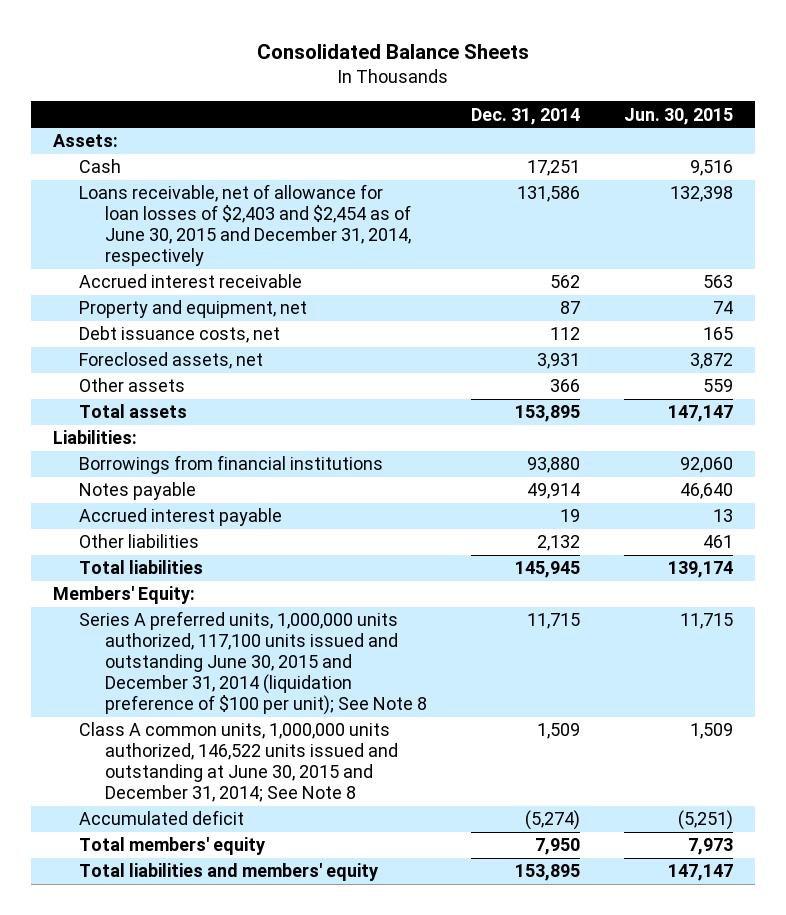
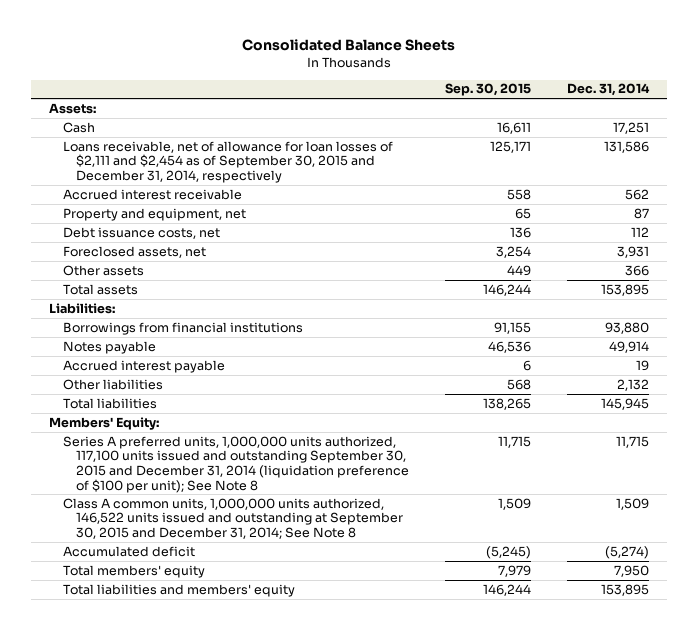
[623,107,733,125] Jun. 30, 2015 -> none
none -> [445,83,532,97] Sep. 30, 2015
[79,184,412,267] Loans receivable, net of allowance for loan losses of $2,403 and $2,454 as of June 30, 2015 and December 31, 2014, respectively -> [62,140,393,184] Loans receivable, net of allowance for loan losses of $2,111 and $2,454 as of September 30, 2015 and December 31, 2014, respectively
[79,611,428,716] Series A preferred units, 1,000,000 units authorized, 117,100 units issued and outstanding June 30, 2015 and December 31, 2014 (liquidation preference of $100 per unit); See Note 8 -> [62,435,410,493] Series A preferred units, 1,000,000 units authorized, 117,100 units issued and outstanding September 30, 2015 and December 31, 2014 (liquidation preference of $100 per unit); See Note 8
[79,722,399,803] Class A common units, 1,000,000 units authorized, 146,522 units issued and outstanding at June 30, 2015 and December 31, 2014; See Note 8 -> [62,497,404,540] Class A common units, 1,000,000 units authorized, 146,522 units issued and outstanding at September 30, 2015 and December 31, 2014; See Note 8

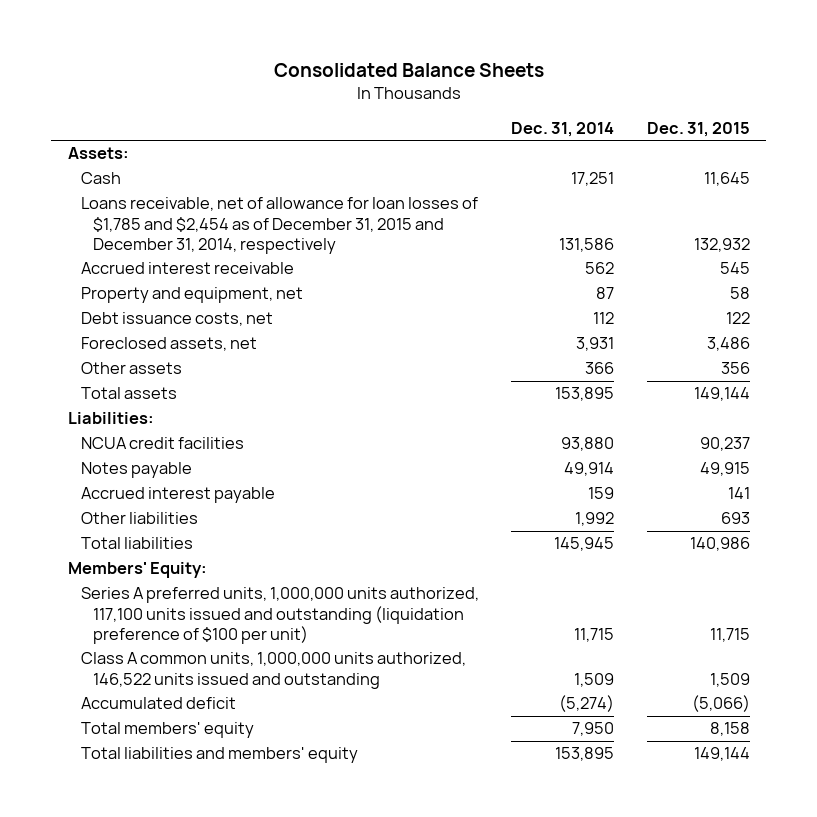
[445,83,532,97] Sep. 30, 2015 -> none
none -> [646,121,750,137] Dec. 31, 2015
[62,140,393,184] Loans receivable, net of allowance for loan losses of $2,111 and $2,454 as of September 30, 2015 and December 31, 2014, respectively -> [80,197,478,254] Loans receivable, net of allowance for loan losses of $1,785 and $2,454 as of December 31, 2015 and December 31, 2014, respectively
[62,321,303,335] Borrowings from financial institutions -> [80,437,244,450] NCUA credit facilities
[636,359,650,371] 19 -> [588,487,615,500] 159
[617,378,650,391] 2,132 -> [575,512,615,527] 1,992
[62,435,410,493] Series A preferred units, 1,000,000 units authorized, 117,100 units issued and outstanding September 30, 2015 and December 31, 2014 (liquidation preference of $100 per unit); See Note 8 -> [80,587,479,644] Series A preferred units, 1,000,000 units authorized, 117,100 units issued and outstanding (liquidation preference of $100 per unit)
[62,497,404,540] Class A common units, 1,000,000 units authorized, 146,522 units issued and outstanding at September 30, 2015 and December 31, 2014; See Note 8 -> [80,652,466,689] Class A common units, 1,000,000 units authorized, 146,522 units issued and outstanding

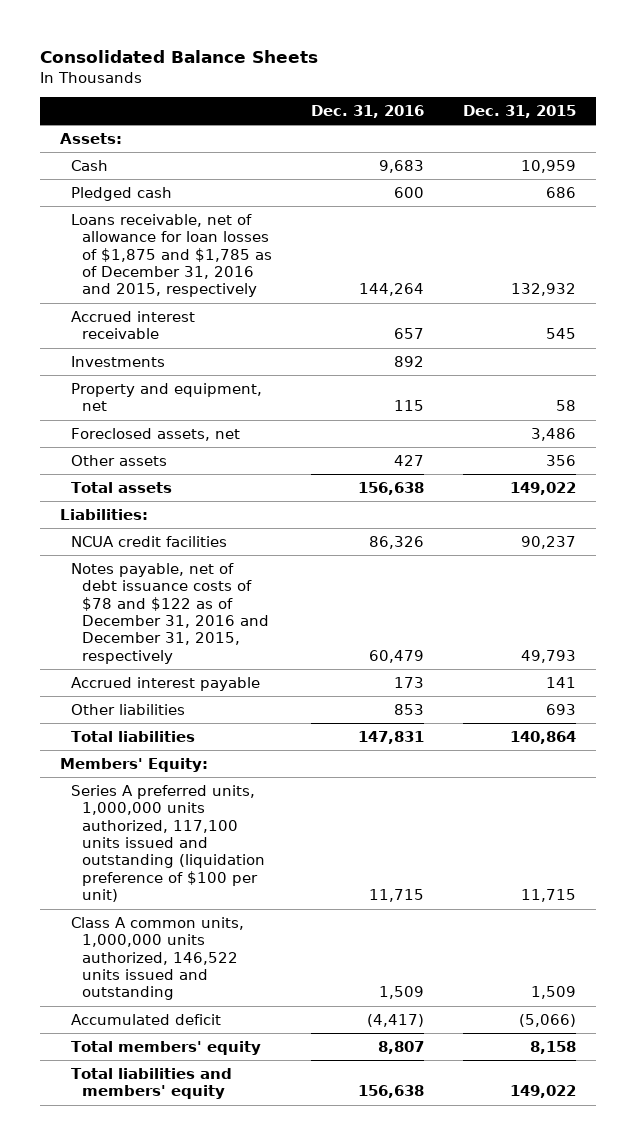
[511,121,615,137] Dec. 31, 2014 -> none
none -> [311,104,425,118] Dec. 31, 2016
[703,172,750,187] 11,645 -> [521,159,577,173] 10,959
none -> [70,186,172,201] Pledged cash
[80,197,478,254] Loans receivable, net of allowance for loan losses of $1,785 and $2,454 as of December 31, 2015 and December 31, 2014, respectively -> [70,213,272,298] Loans receivable, net of allowance for loan losses of $1,875 and $1,785 as of December 31, 2016 and 2015, respectively
none -> [70,355,165,367] Investments
[80,312,273,327] Debt issuance costs, net -> none
[693,387,750,402] 149,144 -> [510,481,577,495] 149,022
[80,462,192,479] Notes payable -> none
none -> [70,562,269,664] Notes payable, net of debt issuance costs of $78 and $122 as of December 31, 2016 and December 31, 2015, respectively
[689,537,750,552] 140,986 -> [510,730,577,744] 140,864
[693,747,750,762] 149,144 -> [510,1085,577,1099] 149,022

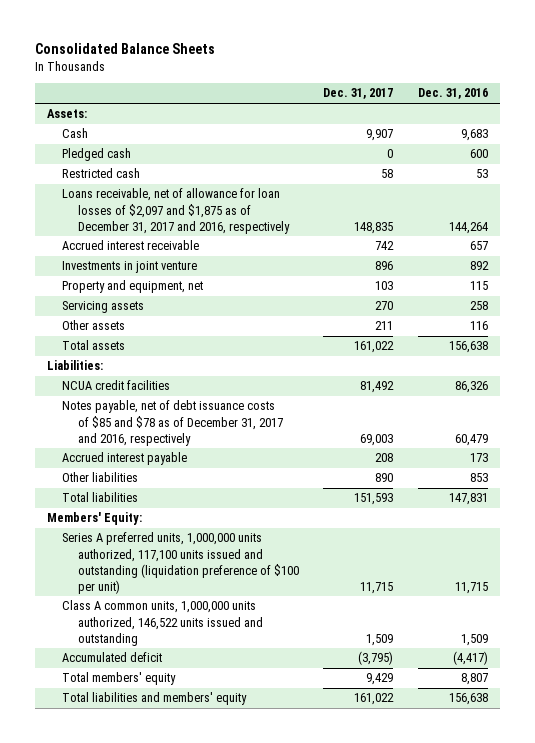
[463,104,577,118] Dec. 31, 2015 -> none
none -> [323,88,394,100] Dec. 31, 2017
none -> [62,168,141,179] Restricted cash
[70,213,272,298] Loans receivable, net of allowance for loan losses of $1,875 and $1,785 as of December 31, 2016 and 2015, respectively -> [62,188,290,234] Loans receivable, net of allowance for loan losses of $2,097 and $1,875 as of December 31, 2017 and 2016, respectively
[70,355,165,367] Investments -> [62,261,198,274] Investments in joint venture
[70,427,240,441] Foreclosed assets, net -> none
none -> [62,301,145,314] Servicing assets
[394,454,425,466] 427 -> [470,321,489,331] 116
[70,562,269,664] Notes payable, net of debt issuance costs of $78 and $122 as of December 31, 2016 and December 31, 2015, respectively -> [62,400,283,446] Notes payable, net of debt issuance costs of $85 and $78 as of December 31, 2017 and 2016, respectively

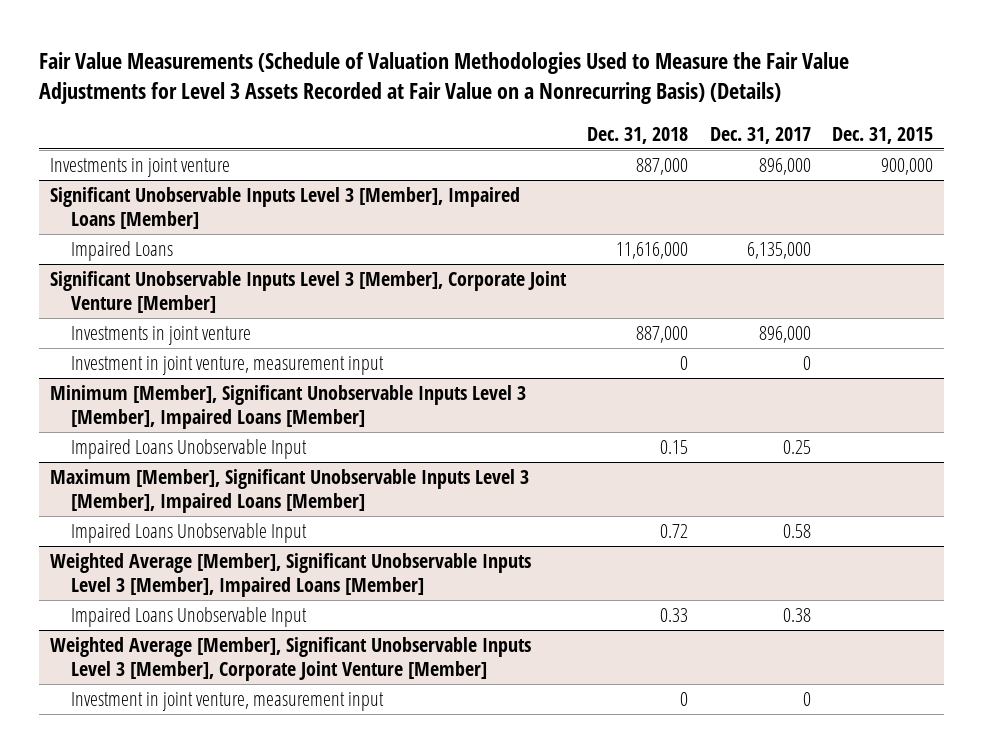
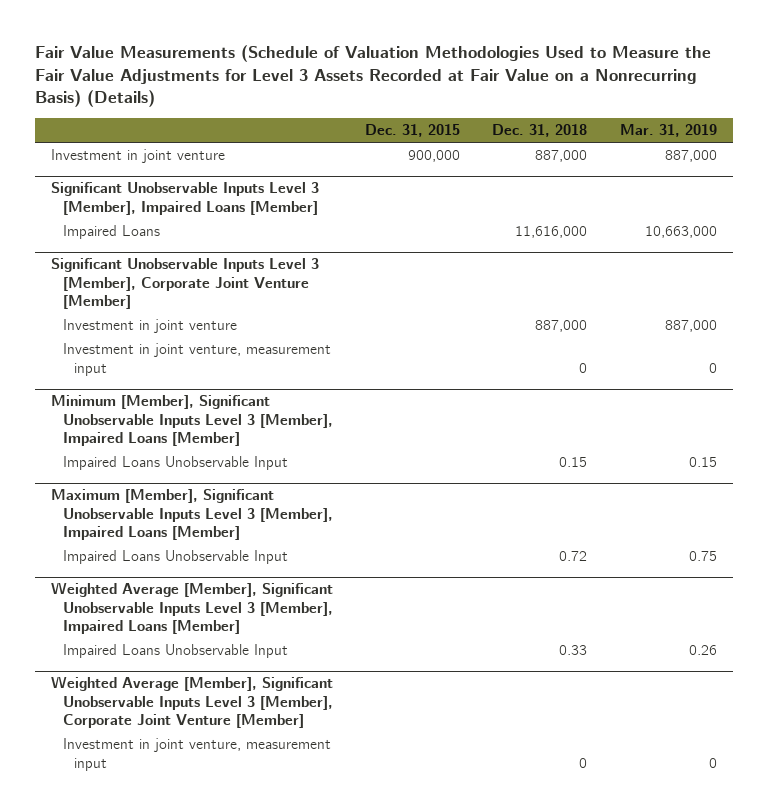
[709,126,811,144] Dec. 31, 2017 -> none
none -> [619,124,717,138] Mar. 31, 2019
[50,158,231,178] Investments in joint venture -> [51,149,226,164] Investment in joint venture
[71,326,252,346] Investments in joint venture -> [62,319,237,334] Investment in joint venture

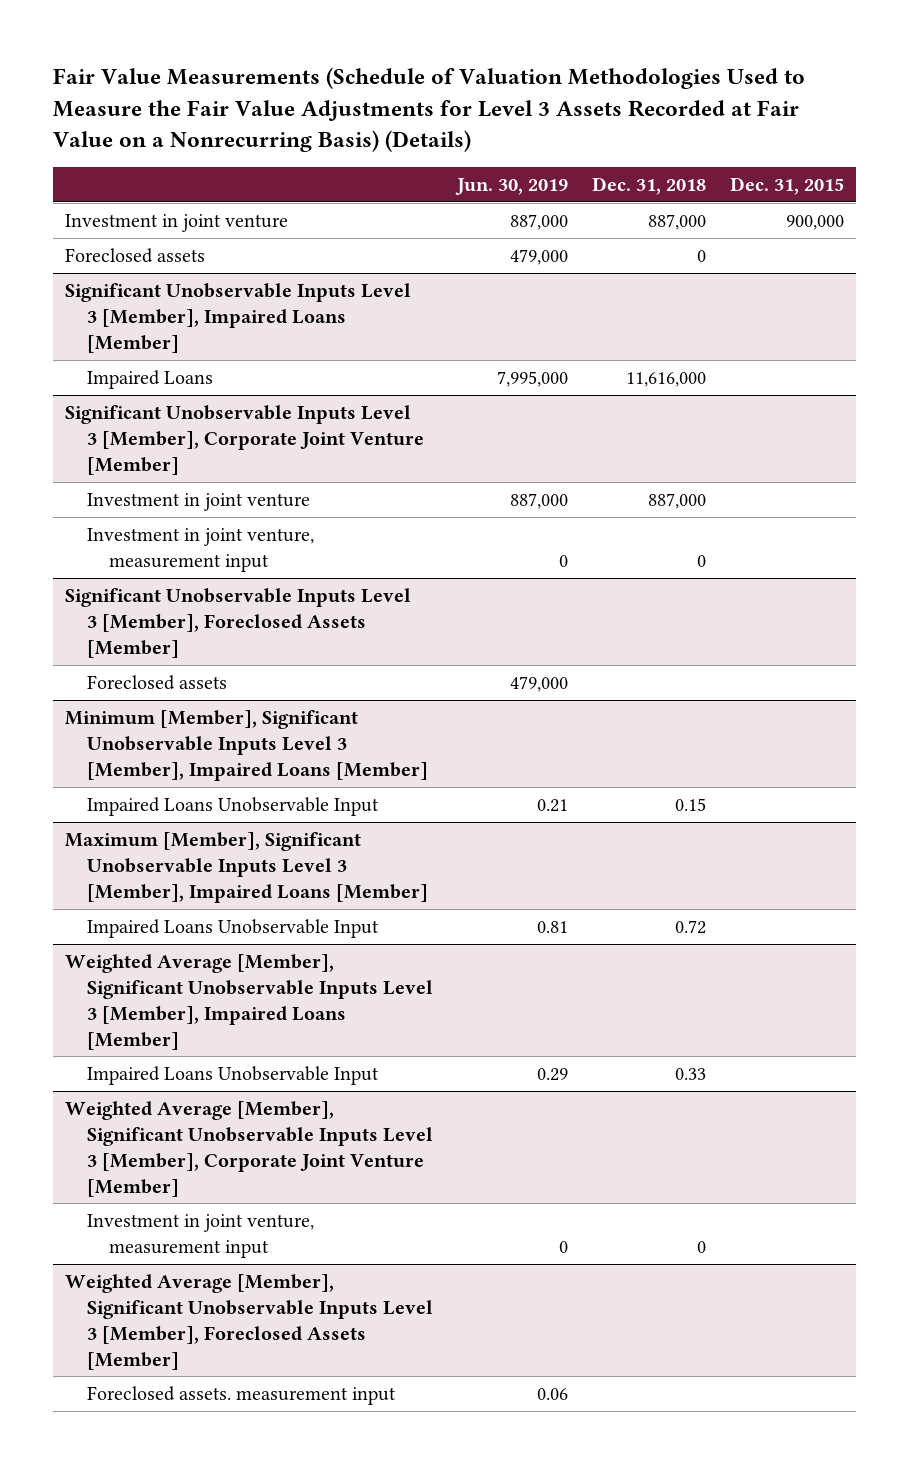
[619,124,717,138] Mar. 31, 2019 -> none
none -> [454,178,568,196] Jun. 30, 2019
none -> [65,247,206,263] Foreclosed assets
none -> [65,587,412,658] Significant Unobservable Inputs Level 3 [Member], Foreclosed Assets [Member]
none -> [87,674,228,690] Foreclosed assets
none -> [65,1273,434,1370] Weighted Average [Member], Significant Unobservable Inputs Level 3 [Member], Foreclosed Assets [Member]
none -> [87,1385,397,1405] Foreclosed assets. measurement input

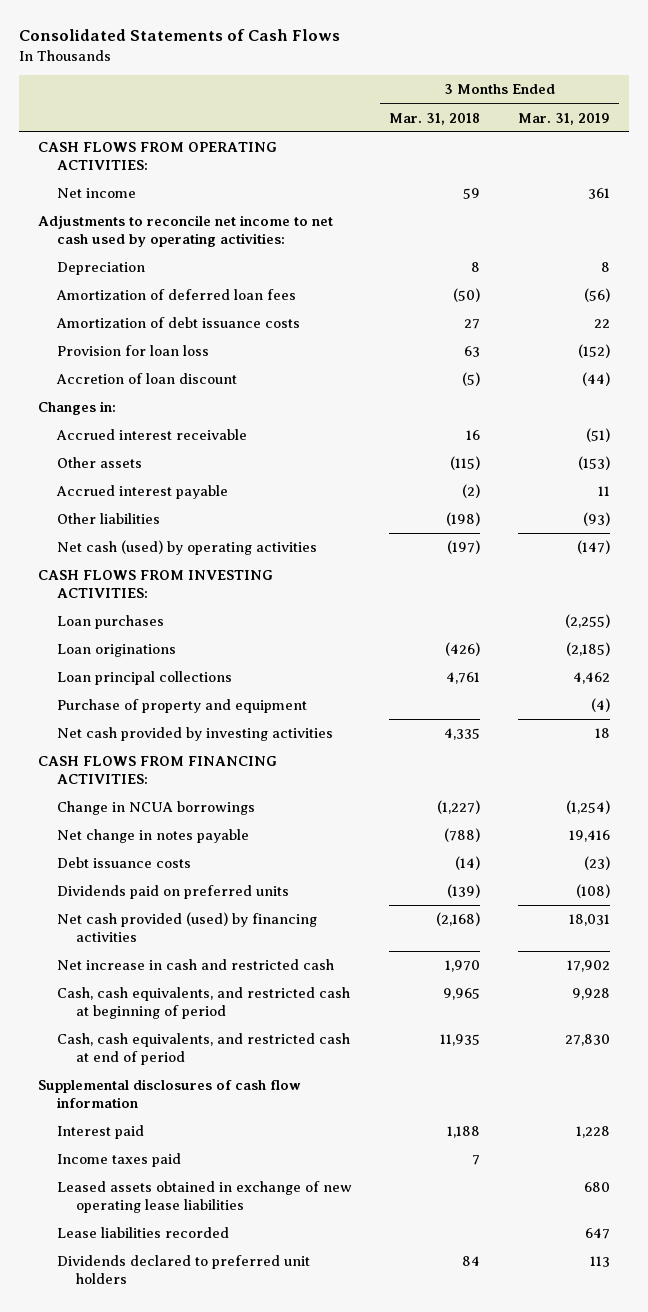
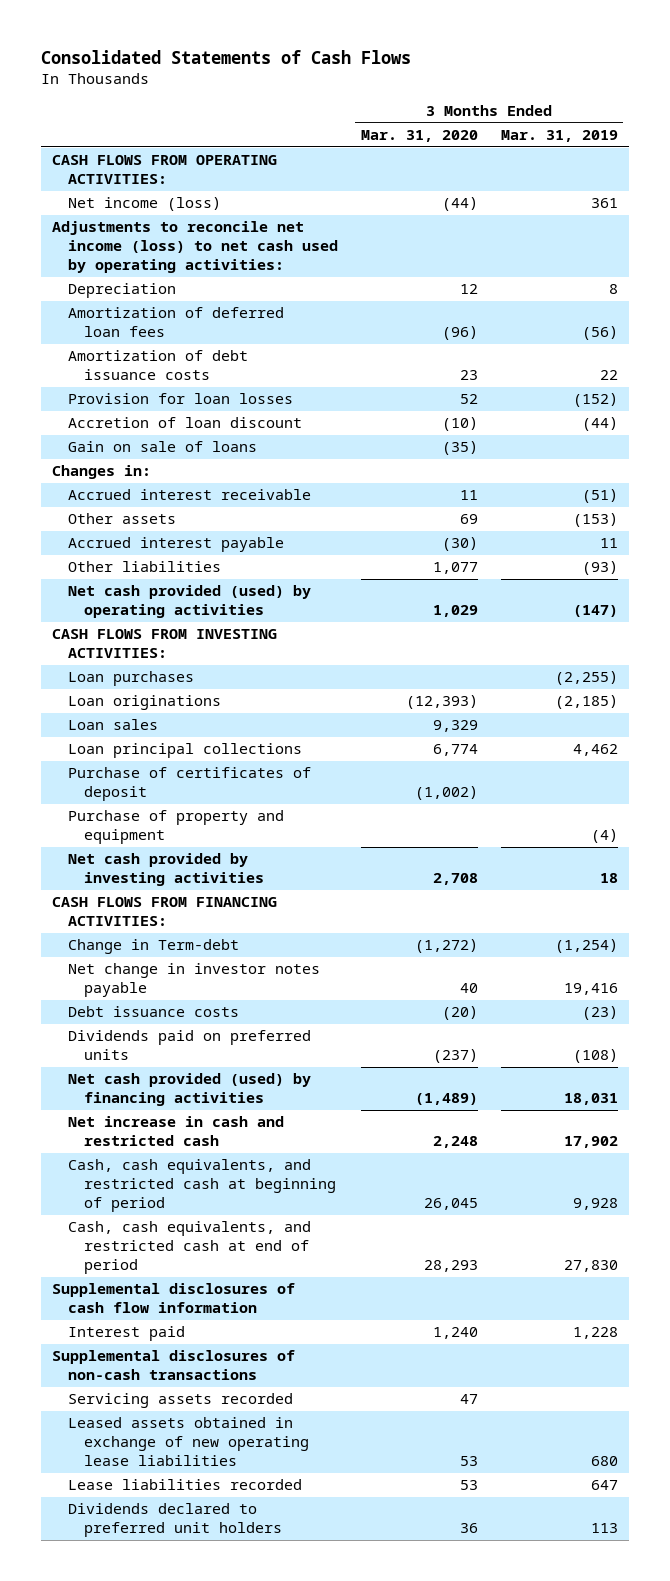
[389,112,481,125] Mar. 31, 2018 -> none
none -> [360,129,478,142] Mar. 31, 2020
[56,188,136,199] Net income -> [68,197,222,212] Net income (loss)
[37,215,333,247] Adjustments to reconcile net income to net cash used by operating activities: -> [52,221,339,274] Adjustments to reconcile net income (loss) to net cash used by operating activities:
[56,345,209,357] Provision for loan loss -> [68,393,294,405] Provision for loan losses
none -> [68,441,258,453] Gain on sale of loans
[56,540,317,556] Net cash (used) by operating activities -> [68,585,312,619] Net cash provided (used) by operating activities
none -> [68,719,159,731] Loan sales
none -> [68,767,312,802] Purchase of certificates of deposit
[56,801,255,816] Change in NCUA borrowings -> [68,939,240,955] Change in Term-debt
[56,829,249,844] Net change in notes payable -> [68,963,321,998] Net change in investor notes payable
[56,1153,181,1168] Income taxes paid -> none
none -> [52,1350,296,1381] Supplemental disclosures of non-cash transactions
none -> [68,1393,294,1409] Servicing assets recorded

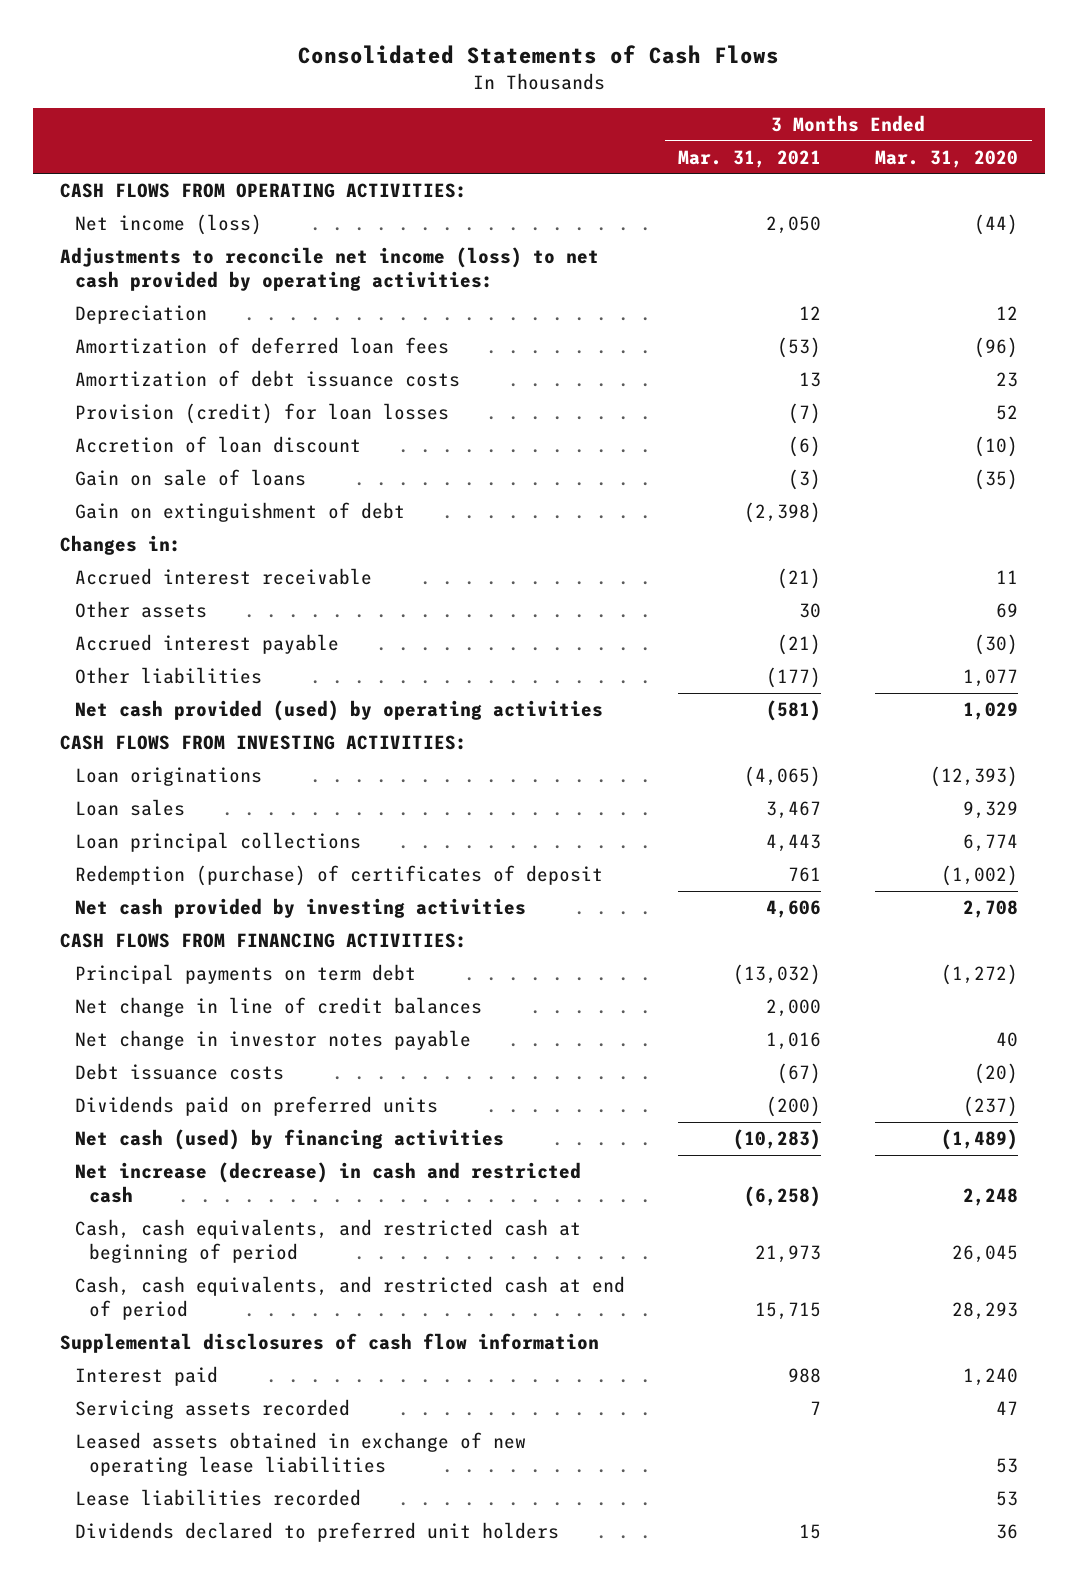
[500,129,618,142] Mar. 31, 2019 -> none
none -> [678,149,822,168] Mar. 31, 2021
[52,221,339,274] Adjustments to reconcile net income (loss) to net cash used by operating activities: -> [59,247,599,291] Adjustments to reconcile net income (loss) to net cash provided by operating activities:
[68,393,294,405] Provision for loan losses -> [74,403,449,425] Provision (credit) for loan losses
none -> [74,502,405,523] Gain on extinguishment of debt
[68,671,195,687] Loan purchases -> none
[68,810,285,845] Purchase of property and equipment -> none
[68,767,312,802] Purchase of certificates of deposit -> [74,865,603,887] Redemption (purchase) of certificates of deposit
[68,939,240,955] Change in Term-debt -> [74,964,416,985] Principal payments on term debt
none -> [74,997,482,1018] Net change in line of credit balances
[68,1073,312,1107] Net cash provided (used) by financing activities -> [74,1129,504,1151] Net cash (used) by financing activities
[68,1116,285,1147] Net increase in cash and restricted cash -> [74,1162,581,1203] Net increase (decrease) in cash and restricted cash
[52,1350,296,1381] Supplemental disclosures of non-cash transactions -> none

